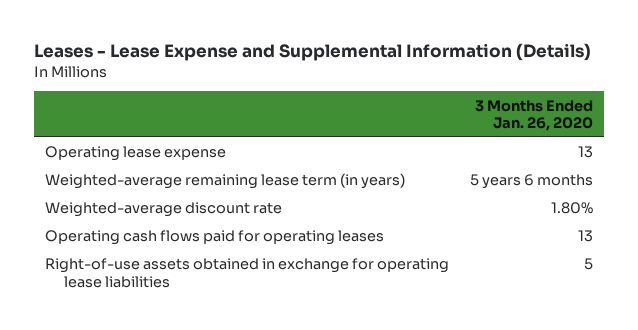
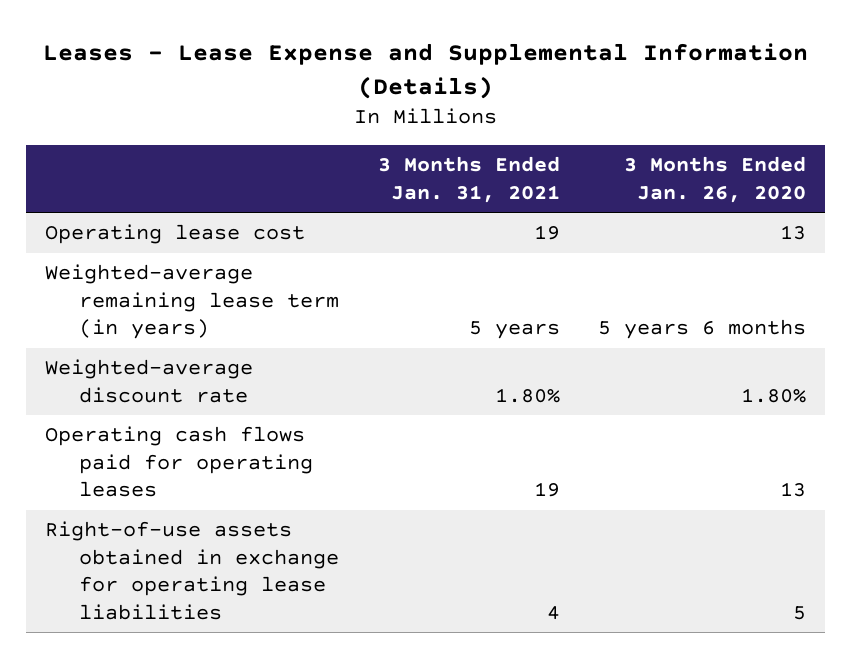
none -> [377,156,560,203] 3 Months Ended Jan. 31, 2021
[45,146,227,162] Operating lease expense -> [45,224,306,245] Operating lease cost

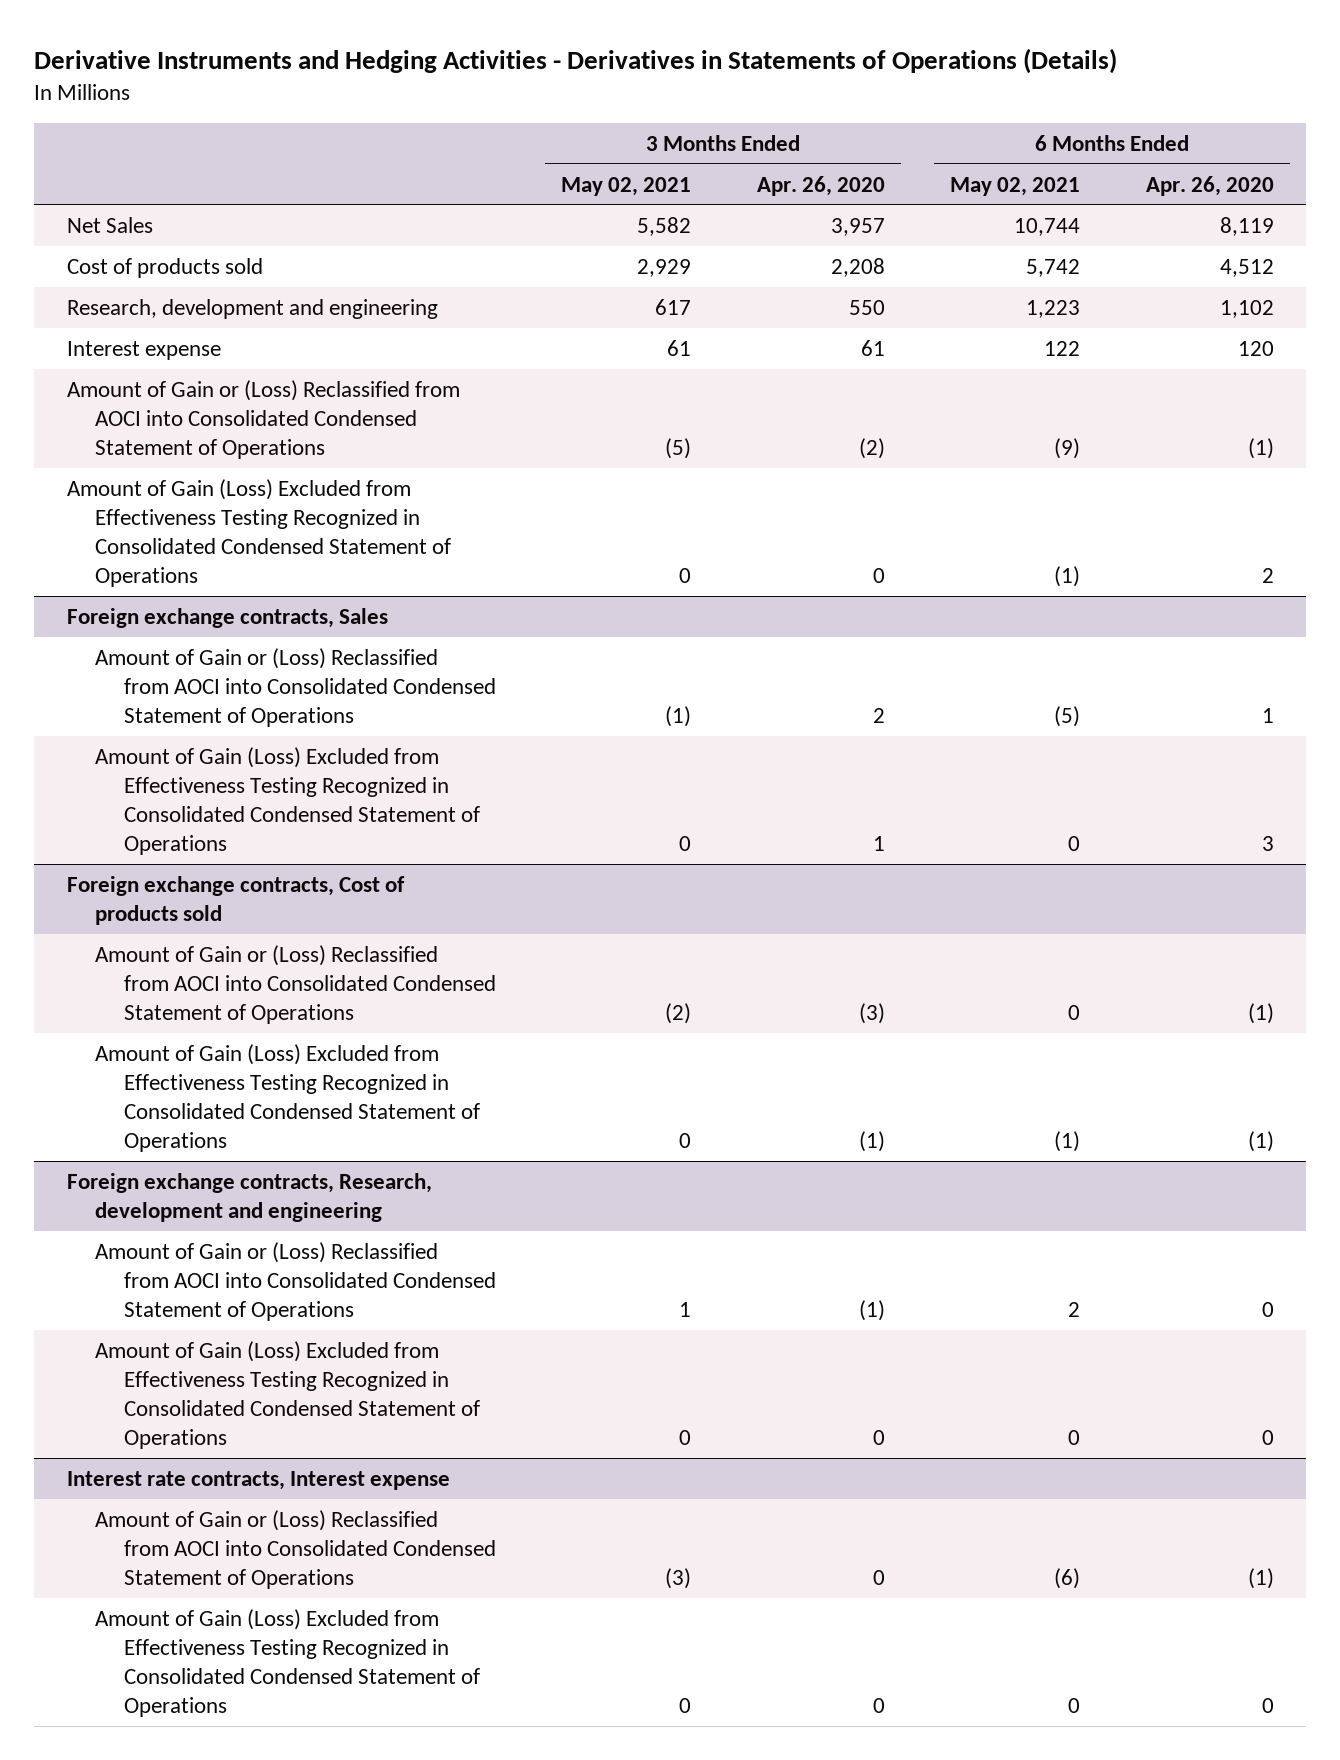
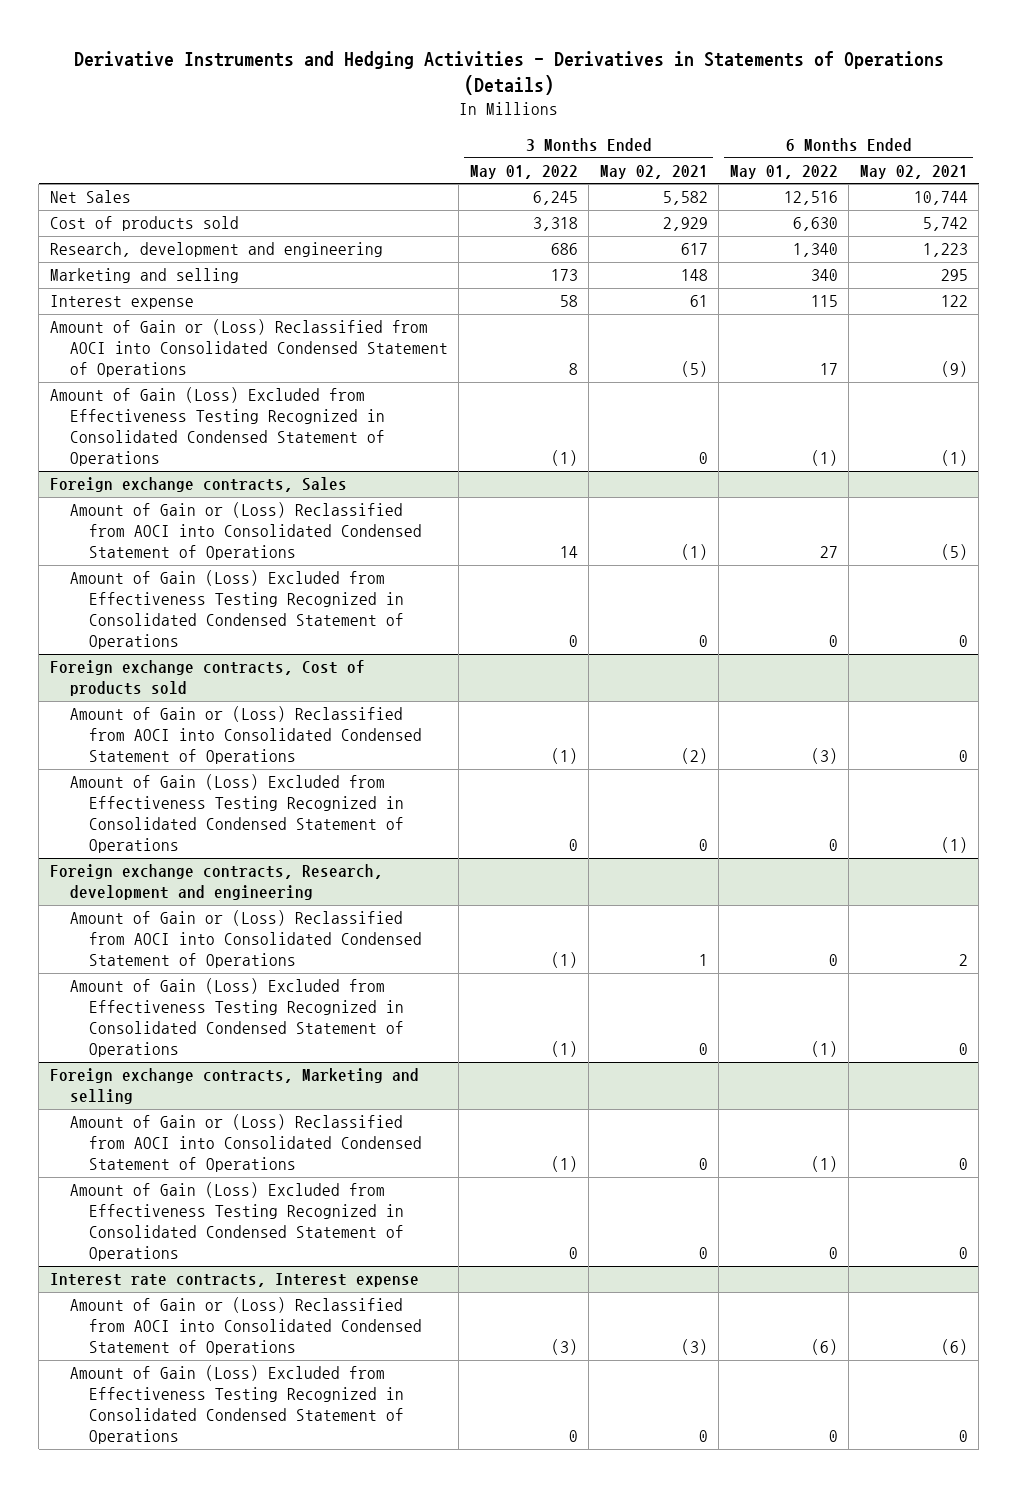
[756,175,885,196] Apr. 26, 2020 -> none
[1145,175,1274,196] Apr. 26, 2020 -> none
none -> [469,164,578,179] May 01, 2022
none -> [729,164,838,179] May 01, 2022
none -> [49,268,239,284] Marketing and selling
none -> [49,1068,419,1105] Foreign exchange contracts, Marketing and selling
none -> [69,1114,423,1173] Amount of Gain or (Loss) Reclassified from AOCI into Consolidated Condensed Statement of Operations
none -> [69,1182,405,1262] Amount of Gain (Loss) Excluded from Effectiveness Testing Recognized in Consolidated Condensed Statement of Operations

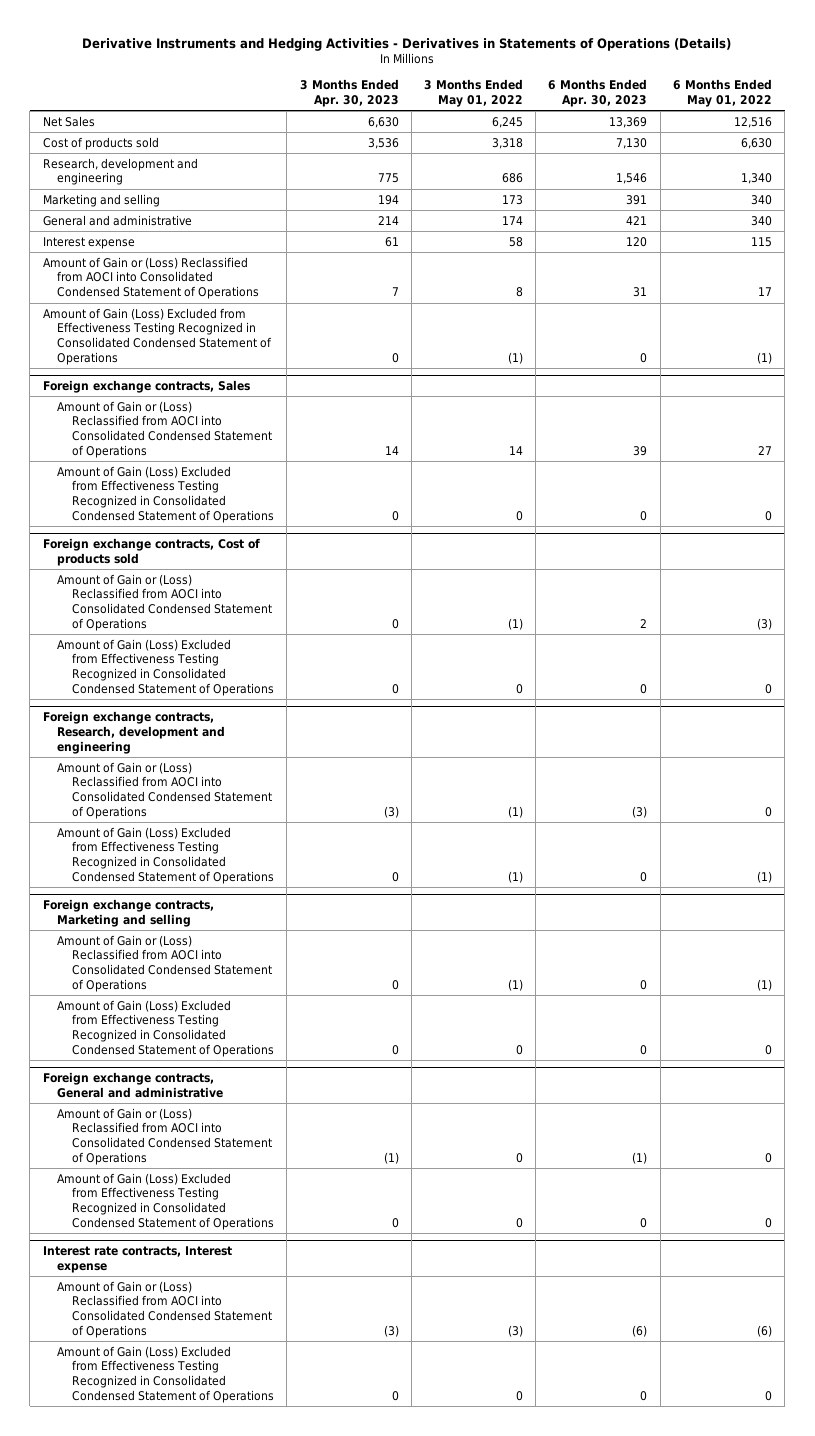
[599,164,708,179] May 02, 2021 -> none
[859,164,968,179] May 02, 2021 -> none
none -> [299,79,399,108] 3 Months Ended Apr. 30, 2023
none -> [548,79,648,108] 6 Months Ended Apr. 30, 2023
none -> [42,214,192,226] General and administrative
none -> [42,1072,224,1098] Foreign exchange contracts, General and administrative
none -> [57,1107,273,1165] Amount of Gain or (Loss) Reclassified from AOCI into Consolidated Condensed Statement of Operations
none -> [57,1172,275,1230] Amount of Gain (Loss) Excluded from Effectiveness Testing Recognized in Consolidated Condensed Statement of Operations

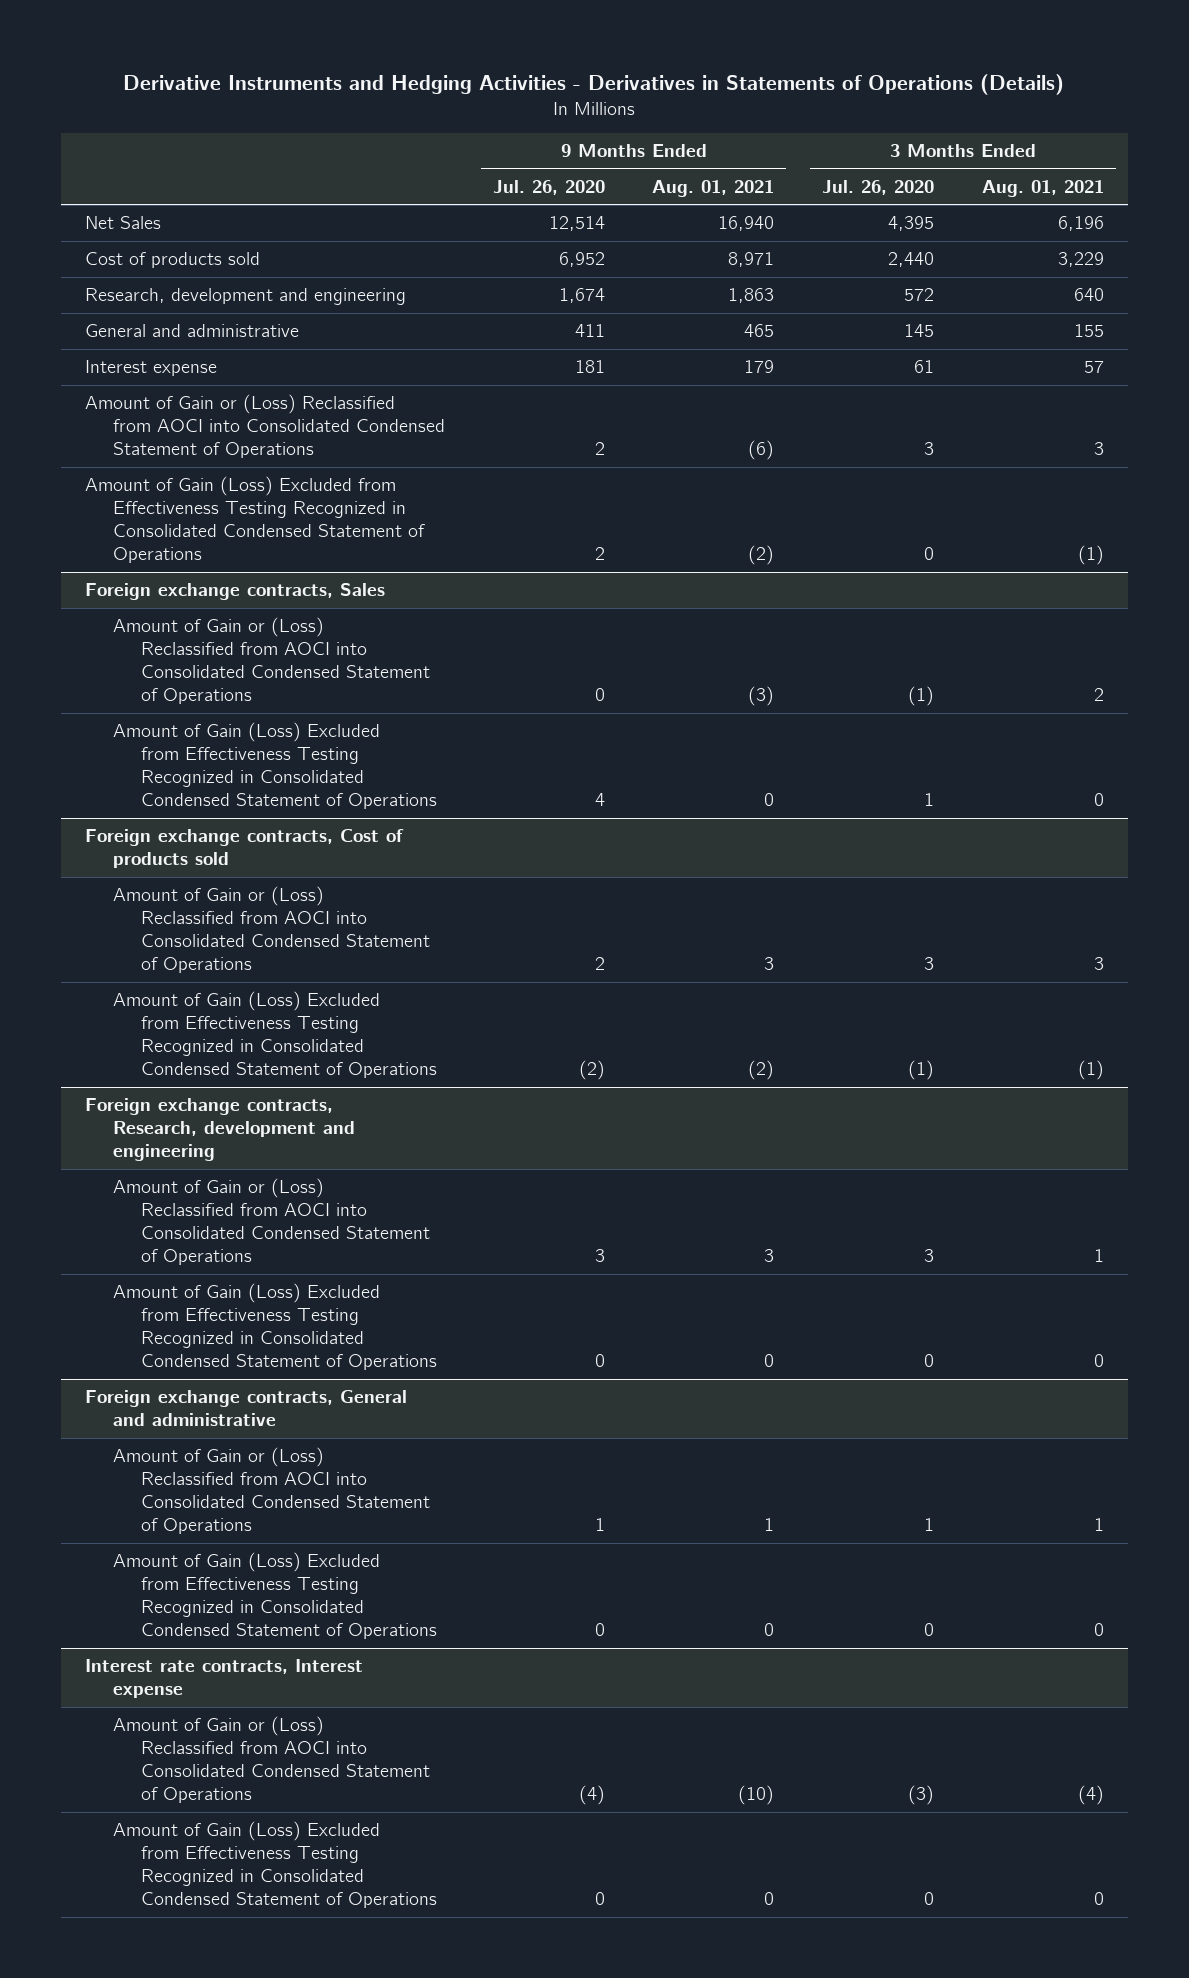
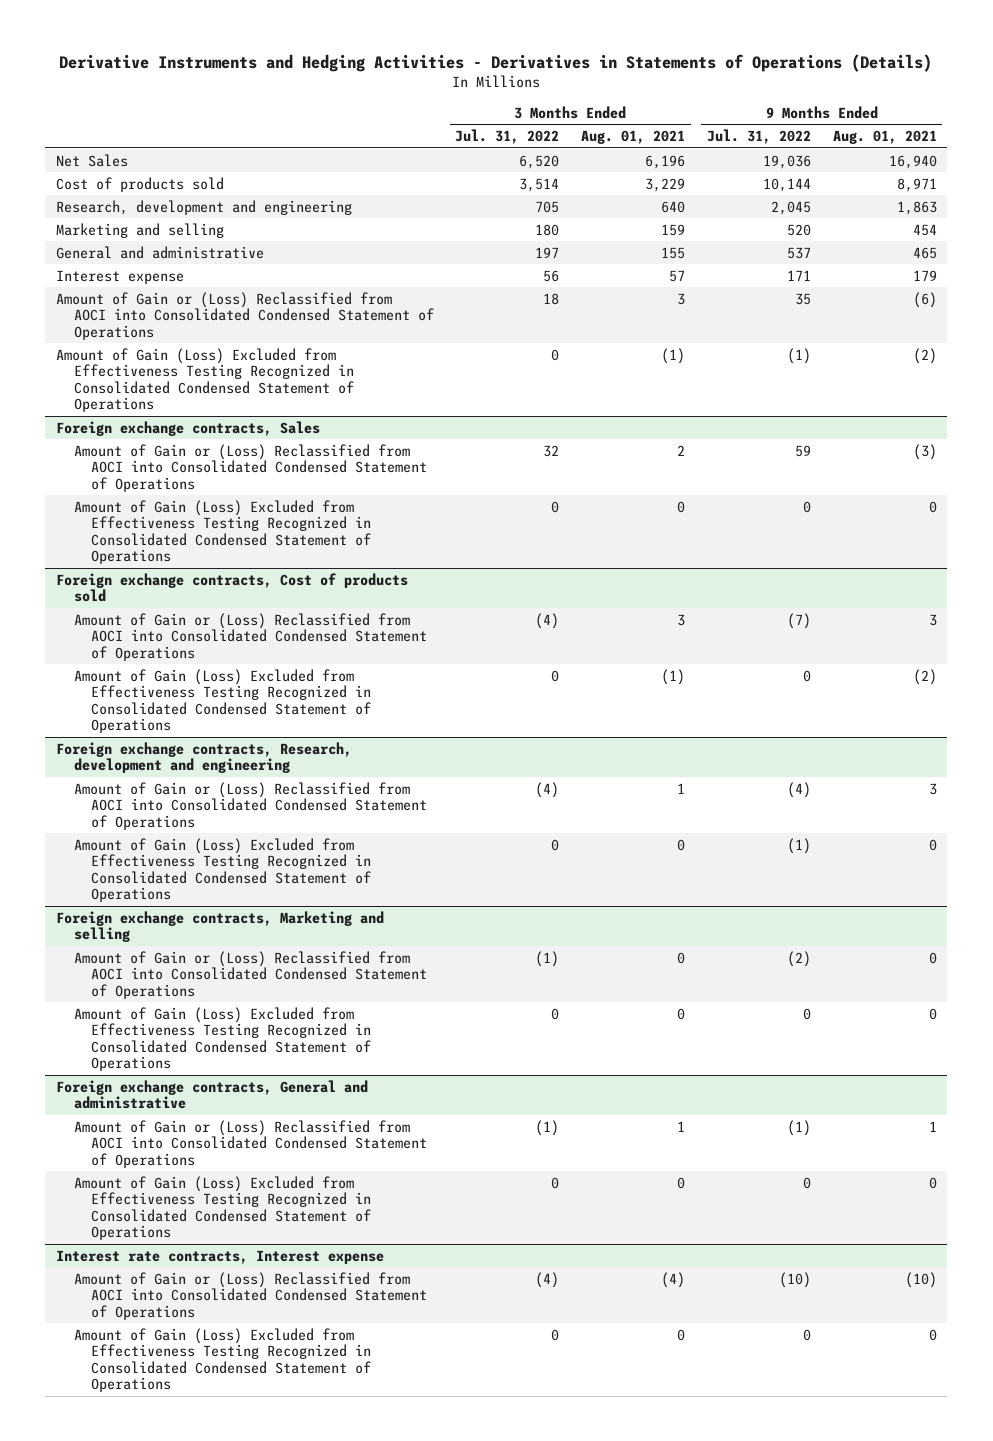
[492,179,605,195] Jul. 26, 2020 -> none
[822,179,935,195] Jul. 26, 2020 -> none
none -> [455,129,560,145] Jul. 31, 2022
none -> [706,129,811,145] Jul. 31, 2022
none -> [56,222,225,238] Marketing and selling
none -> [56,910,385,943] Foreign exchange contracts, Marketing and selling
none -> [73,950,428,999] Amount of Gain or (Loss) Reclassified from AOCI into Consolidated Condensed Statement of Operations
none -> [73,1006,372,1072] Amount of Gain (Loss) Excluded from Effectiveness Testing Recognized in Consolidated Condensed Statement of Operations

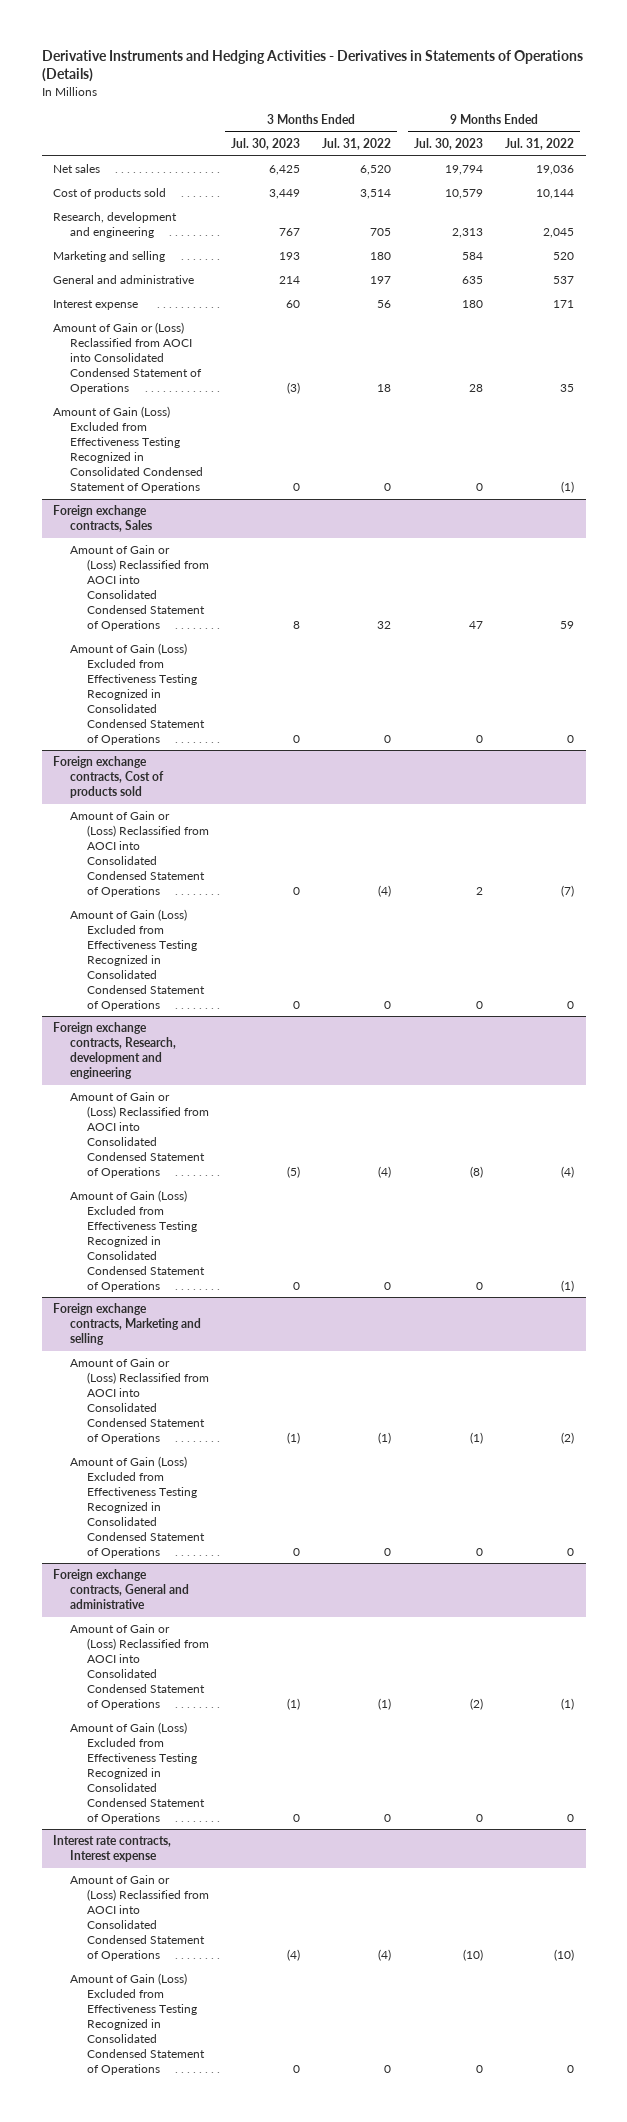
[581,130,686,145] Aug. 01, 2021 -> none
[832,130,937,145] Aug. 01, 2021 -> none
none -> [230,138,300,151] Jul. 30, 2023
none -> [413,138,483,151] Jul. 30, 2023
[56,153,129,167] Net Sales -> [53,164,101,174] Net sales

